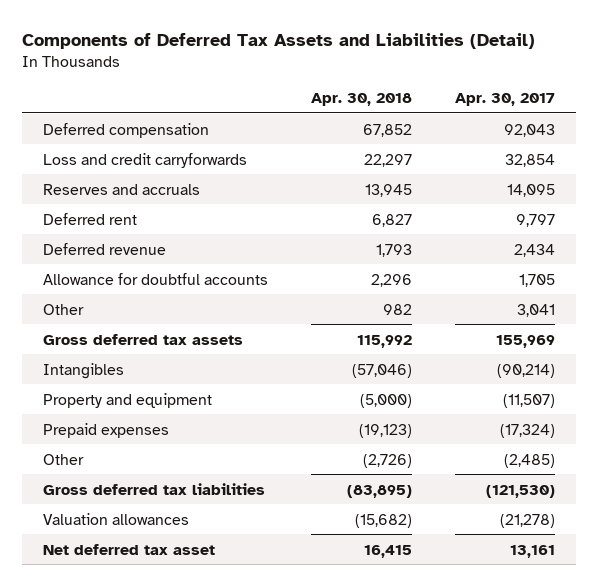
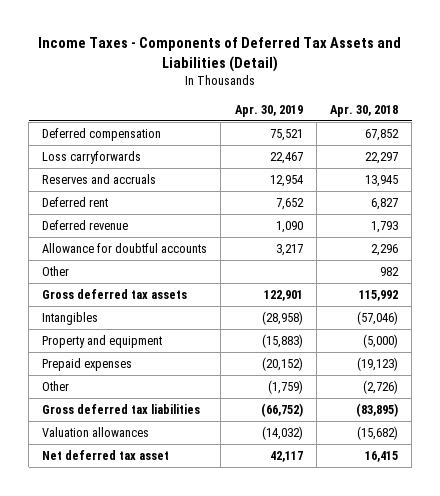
[21,33,535,50] Components of Deferred Tax Assets and Liabilities (Detail) -> [38,37,402,72] Income Taxes - Components of Deferred Tax Assets and Liabilities (Detail)
[455,92,556,106] Apr. 30, 2017 -> none
none -> [234,104,303,117] Apr. 30, 2019
[43,152,248,168] Loss and credit carryforwards -> [42,151,142,165] Loss carryforwards

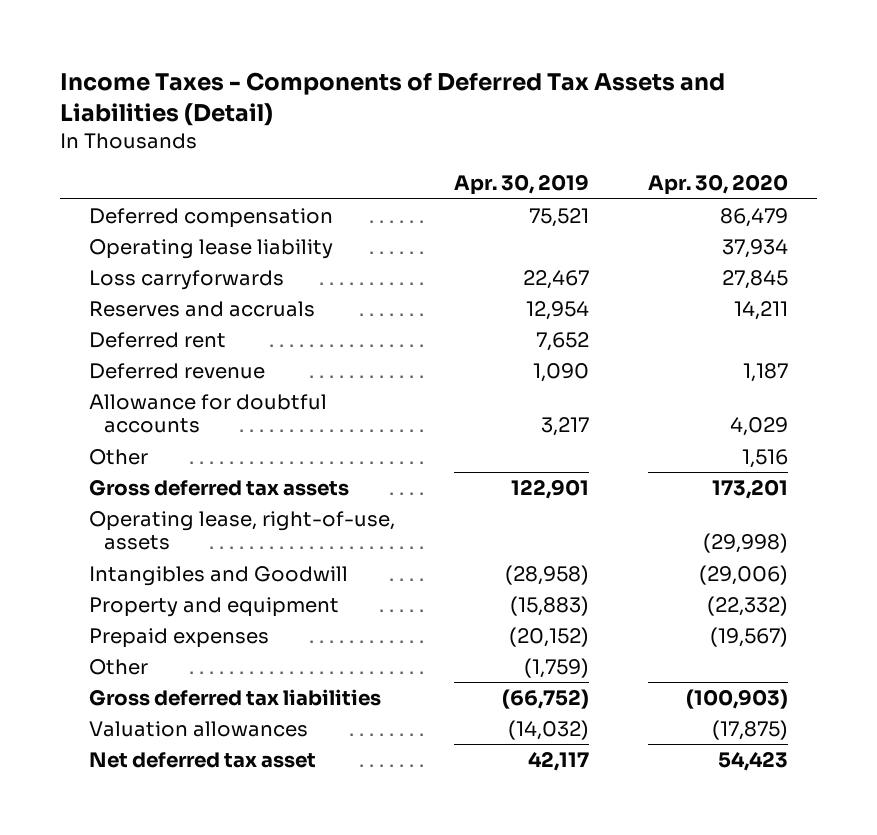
[329,104,398,117] Apr. 30, 2018 -> none
none -> [647,174,788,196] Apr. 30, 2020
none -> [89,238,334,259] Operating lease liability
none -> [89,510,396,551] Operating lease, right-of-use, assets
[42,312,99,326] Intangibles -> [89,565,349,586] Intangibles and Goodwill

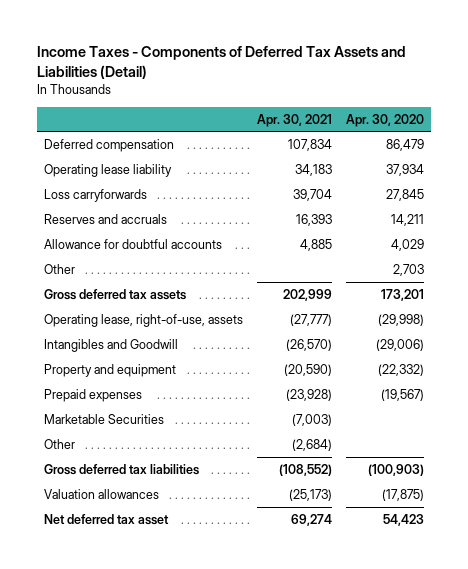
[453,174,589,196] Apr. 30, 2019 -> none
none -> [256,113,332,127] Apr. 30, 2021
[89,331,227,348] Deferred rent -> none
[89,362,266,379] Deferred revenue -> none
[741,448,788,468] 1,516 -> [392,264,424,277] 2,703
none -> [44,414,165,425] Marketable Securities

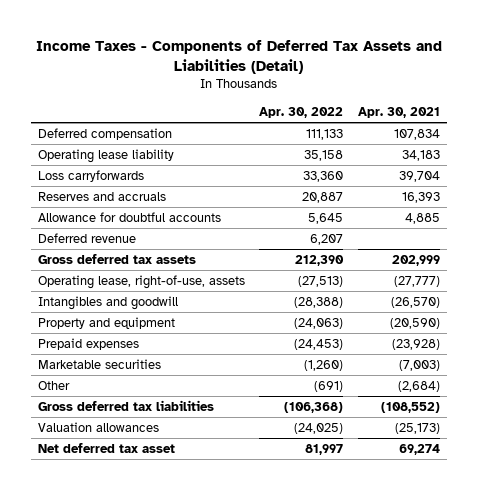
[345,113,424,127] Apr. 30, 2020 -> none
none -> [259,107,344,119] Apr. 30, 2022
[44,264,76,275] Other -> none
none -> [38,232,137,243] Deferred revenue
[44,339,179,353] Intangibles and Goodwill -> [38,295,179,310] Intangibles and goodwill
[44,414,165,425] Marketable Securities -> [38,358,162,369] Marketable securities

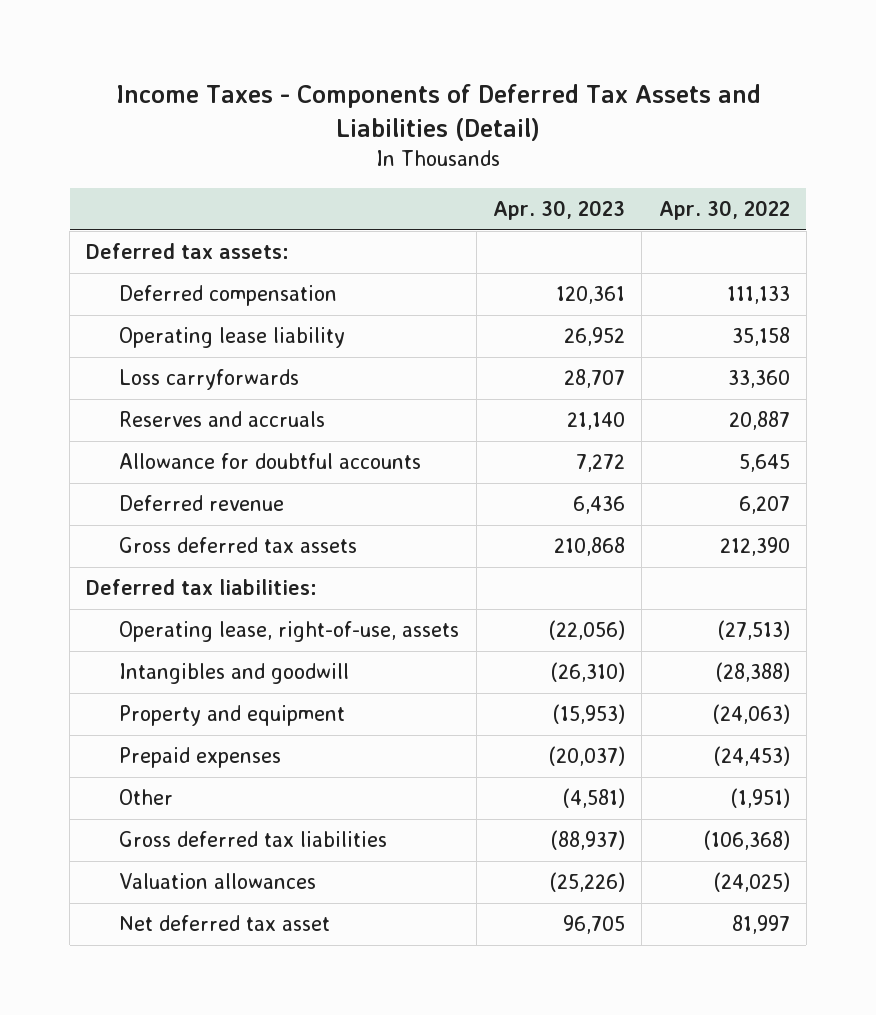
[357,107,440,119] Apr. 30, 2021 -> none
none -> [492,200,625,221] Apr. 30, 2023
none -> [86,243,290,260] Deferred tax assets:
none -> [86,579,318,596] Deferred tax liabilities:
[38,358,162,369] Marketable securities -> none
[314,380,344,392] (691) -> [730,788,790,809] (1,951)

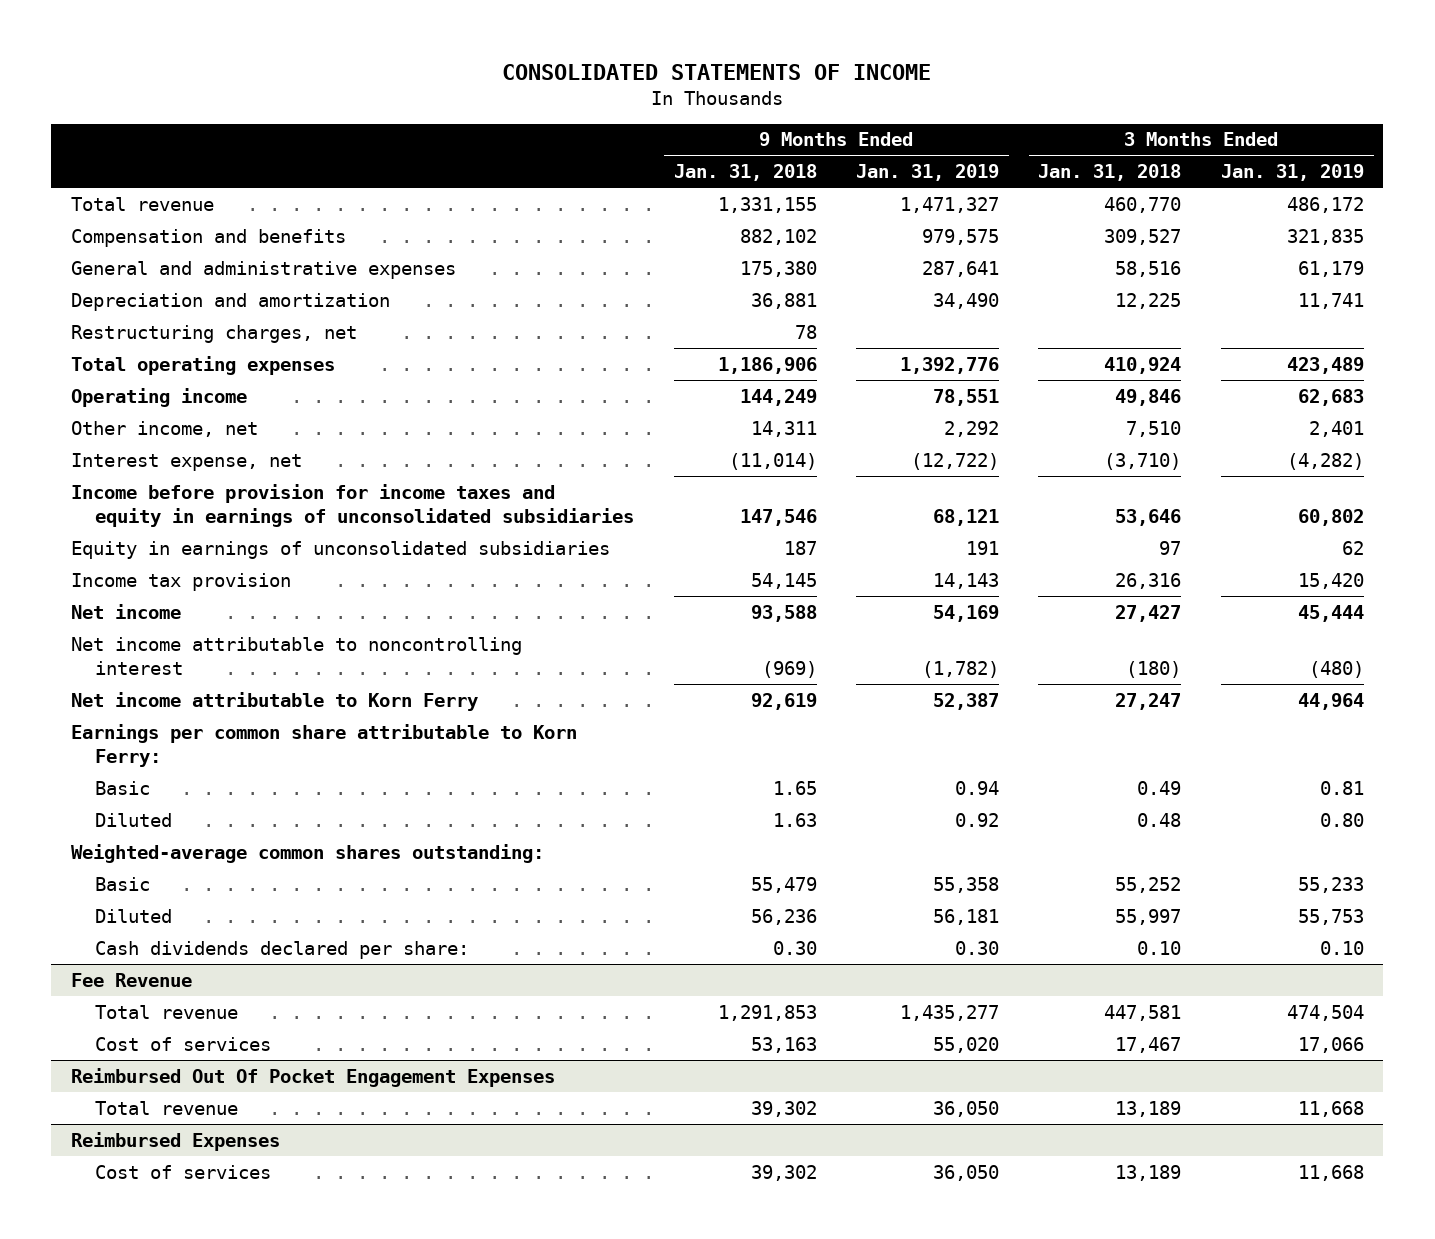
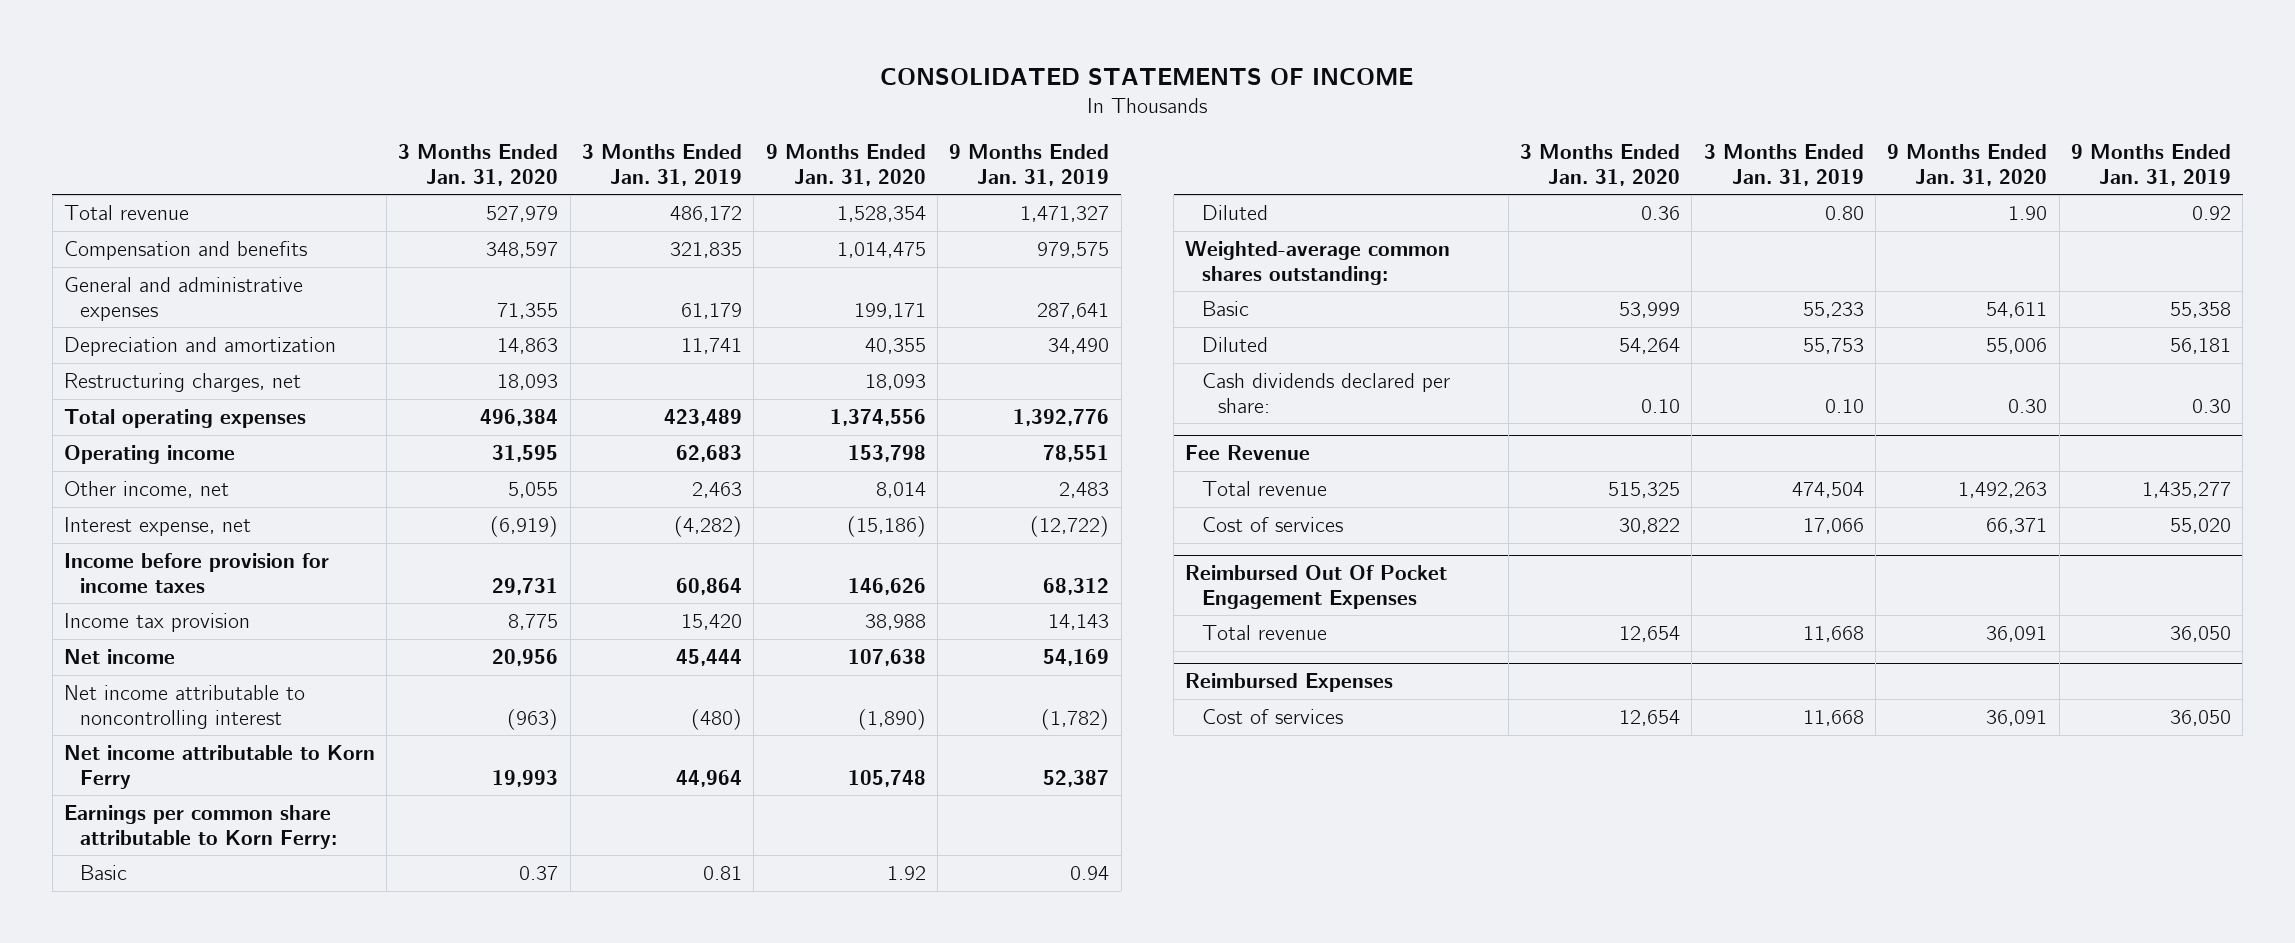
[673,164,817,182] Jan. 31, 2018 -> none
[1038,164,1182,182] Jan. 31, 2018 -> none
none -> [398,144,559,186] 3 Months Ended Jan. 31, 2020
none -> [765,144,926,186] 9 Months Ended Jan. 31, 2020
[944,420,1000,437] 2,292 -> [1059,482,1110,499] 2,483
[1308,420,1364,437] 2,401 -> [692,482,743,499] 2,463
[71,483,635,527] Income before provision for income taxes and equity in earnings of unconsolidated subsidiaries -> none
[71,540,611,559] Equity in earnings of unconsolidated subsidiaries -> none
none -> [63,553,329,593] Income before provision for income taxes

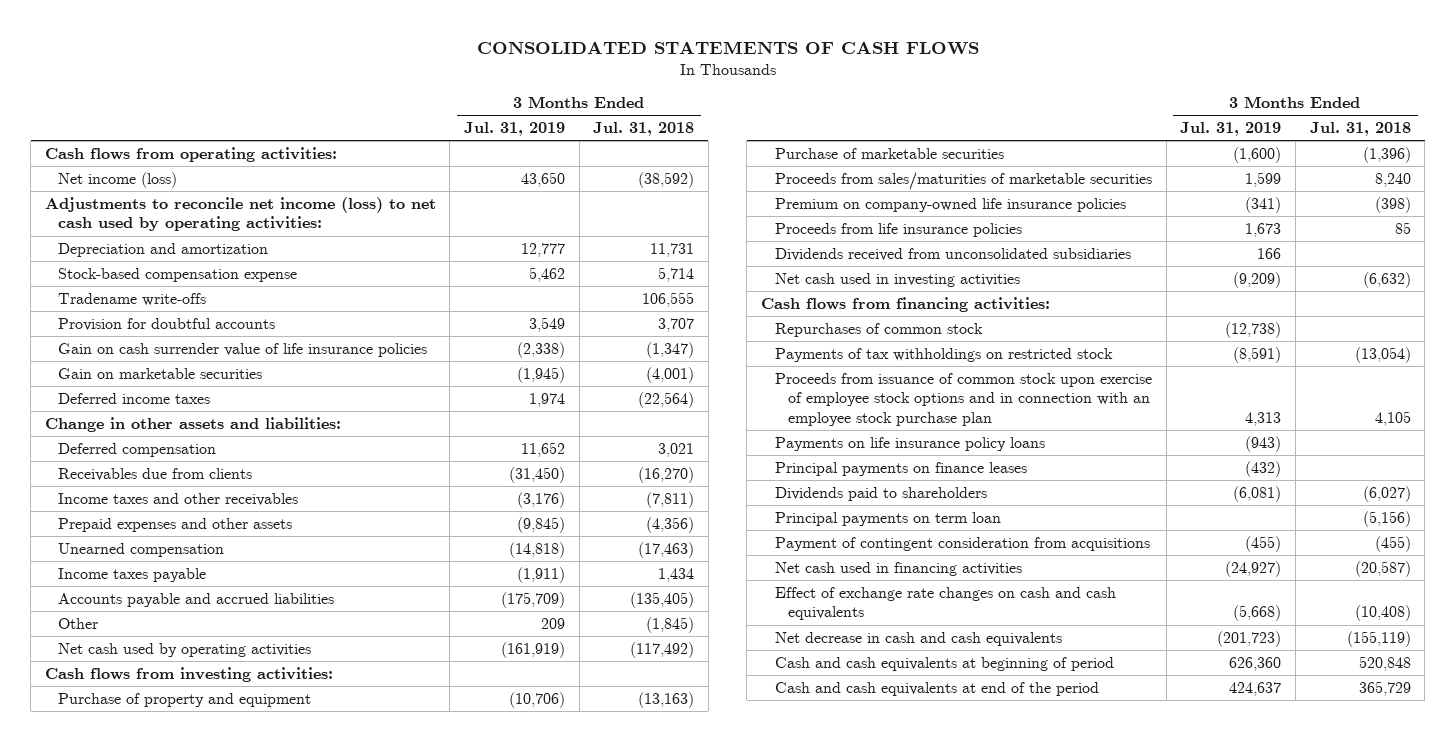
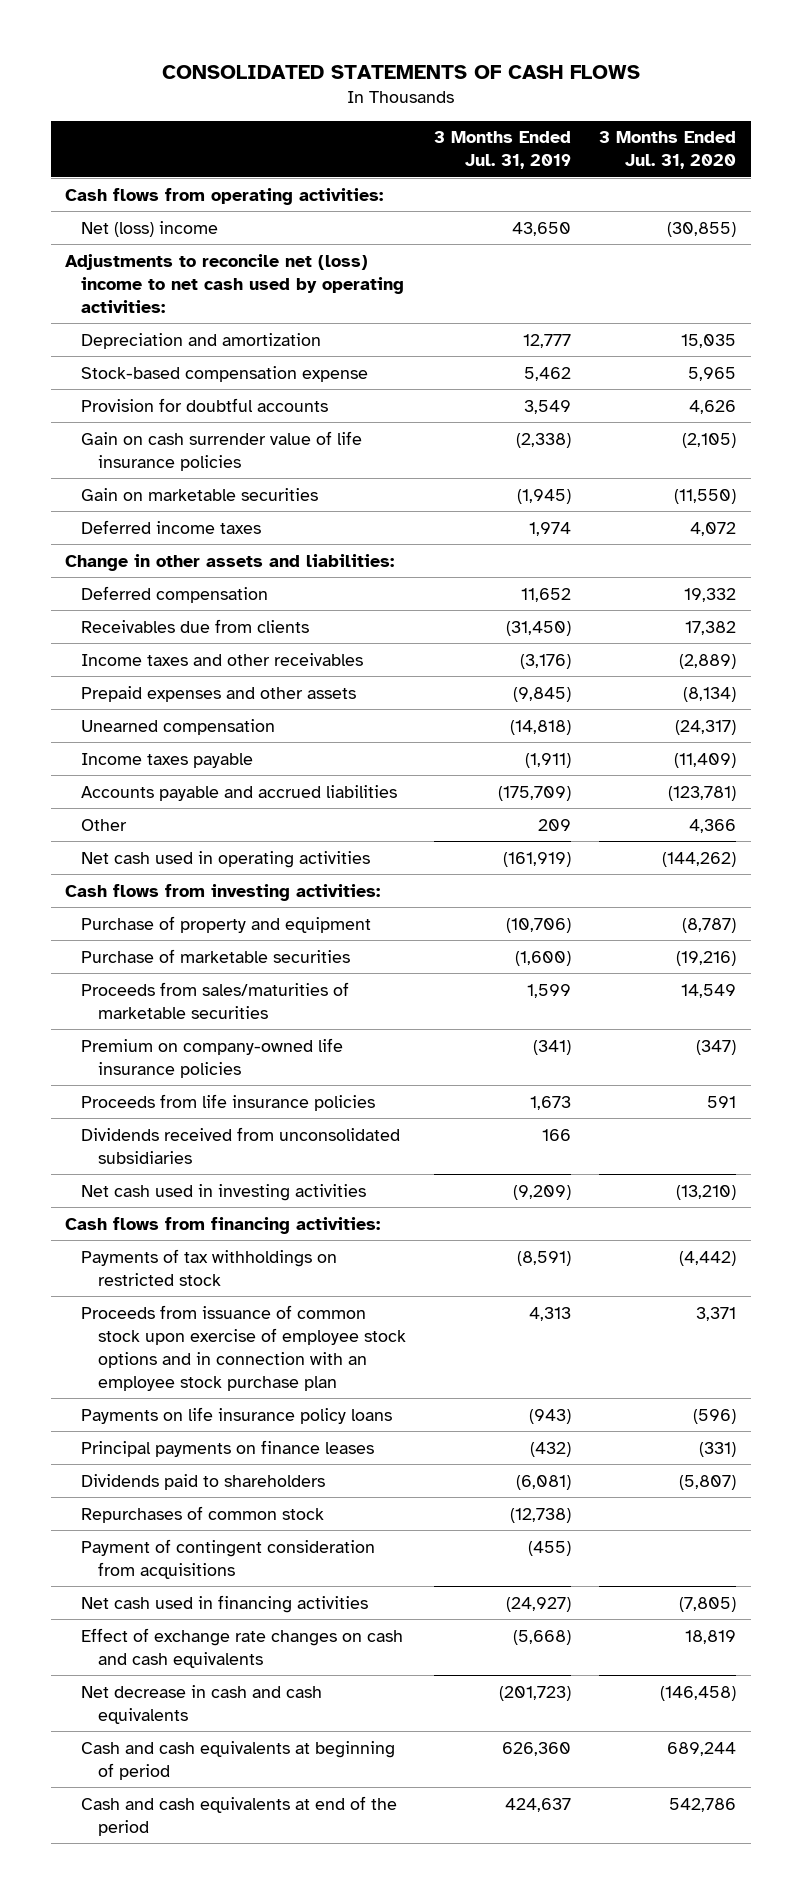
[593,122,695,137] Jul. 31, 2018 -> none
none -> [599,131,737,170] 3 Months Ended Jul. 31, 2020
[58,171,178,188] Net income (loss) -> [81,220,219,237] Net (loss) income
[44,196,436,232] Adjustments to reconcile net income (loss) to net cash used by operating activities: -> [64,253,405,313] Adjustments to reconcile net (loss) income to net cash used by operating activities:
[58,292,207,306] Tradename write-offs -> none
[58,642,312,657] Net cash used by operating activities -> [81,850,371,868] Net cash used in operating activities
[774,511,1001,526] Principal payments on term loan -> none
[774,322,983,337] Repurchases of common stock -> [81,1505,325,1523] Repurchases of common stock

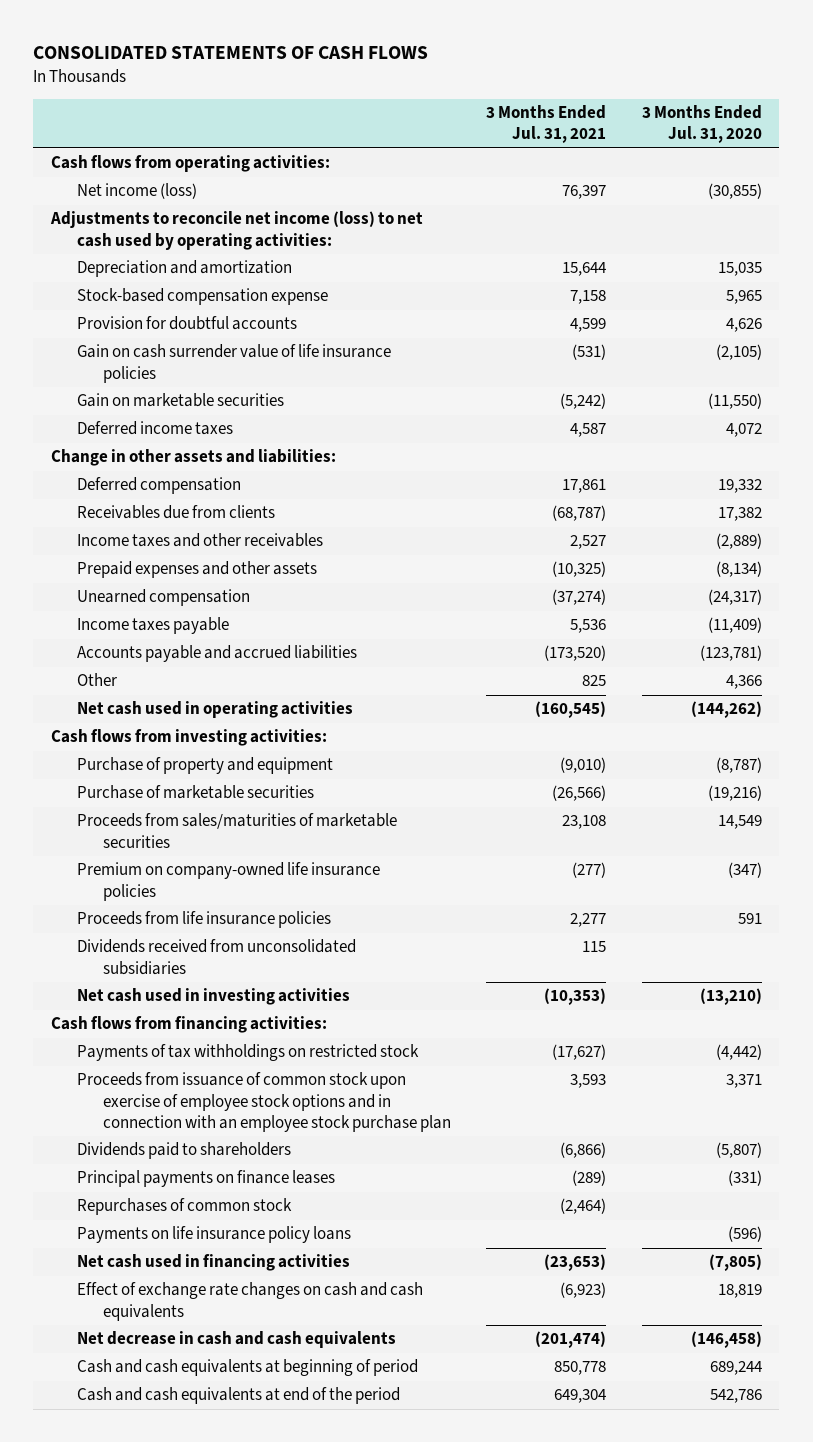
[434,131,572,170] 3 Months Ended Jul. 31, 2019 -> none
none -> [486,105,607,144] 3 Months Ended Jul. 31, 2021
[81,220,219,237] Net (loss) income -> [76,183,197,200] Net income (loss)
[64,253,405,313] Adjustments to reconcile net (loss) income to net cash used by operating activities: -> [49,211,423,250] Adjustments to reconcile net income (loss) to net cash used by operating activities:
[81,1439,375,1457] Principal payments on finance leases -> [76,1170,335,1188] Principal payments on finance leases
[81,1538,376,1579] Payment of contingent consideration from acquisitions -> none
[81,1406,393,1424] Payments on life insurance policy loans -> [76,1226,351,1244] Payments on life insurance policy loans

